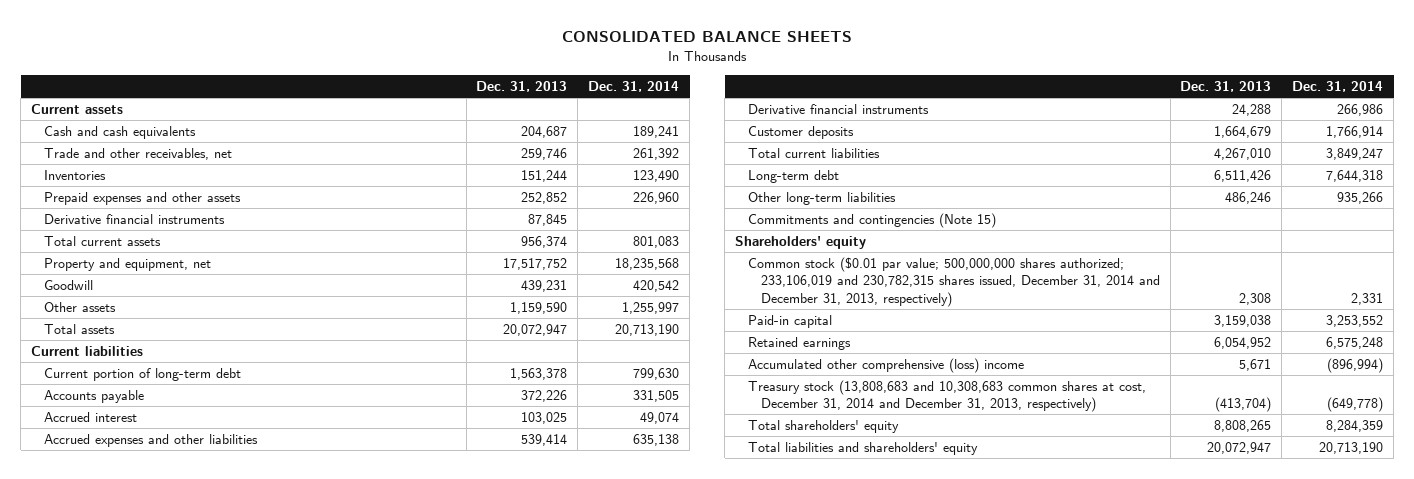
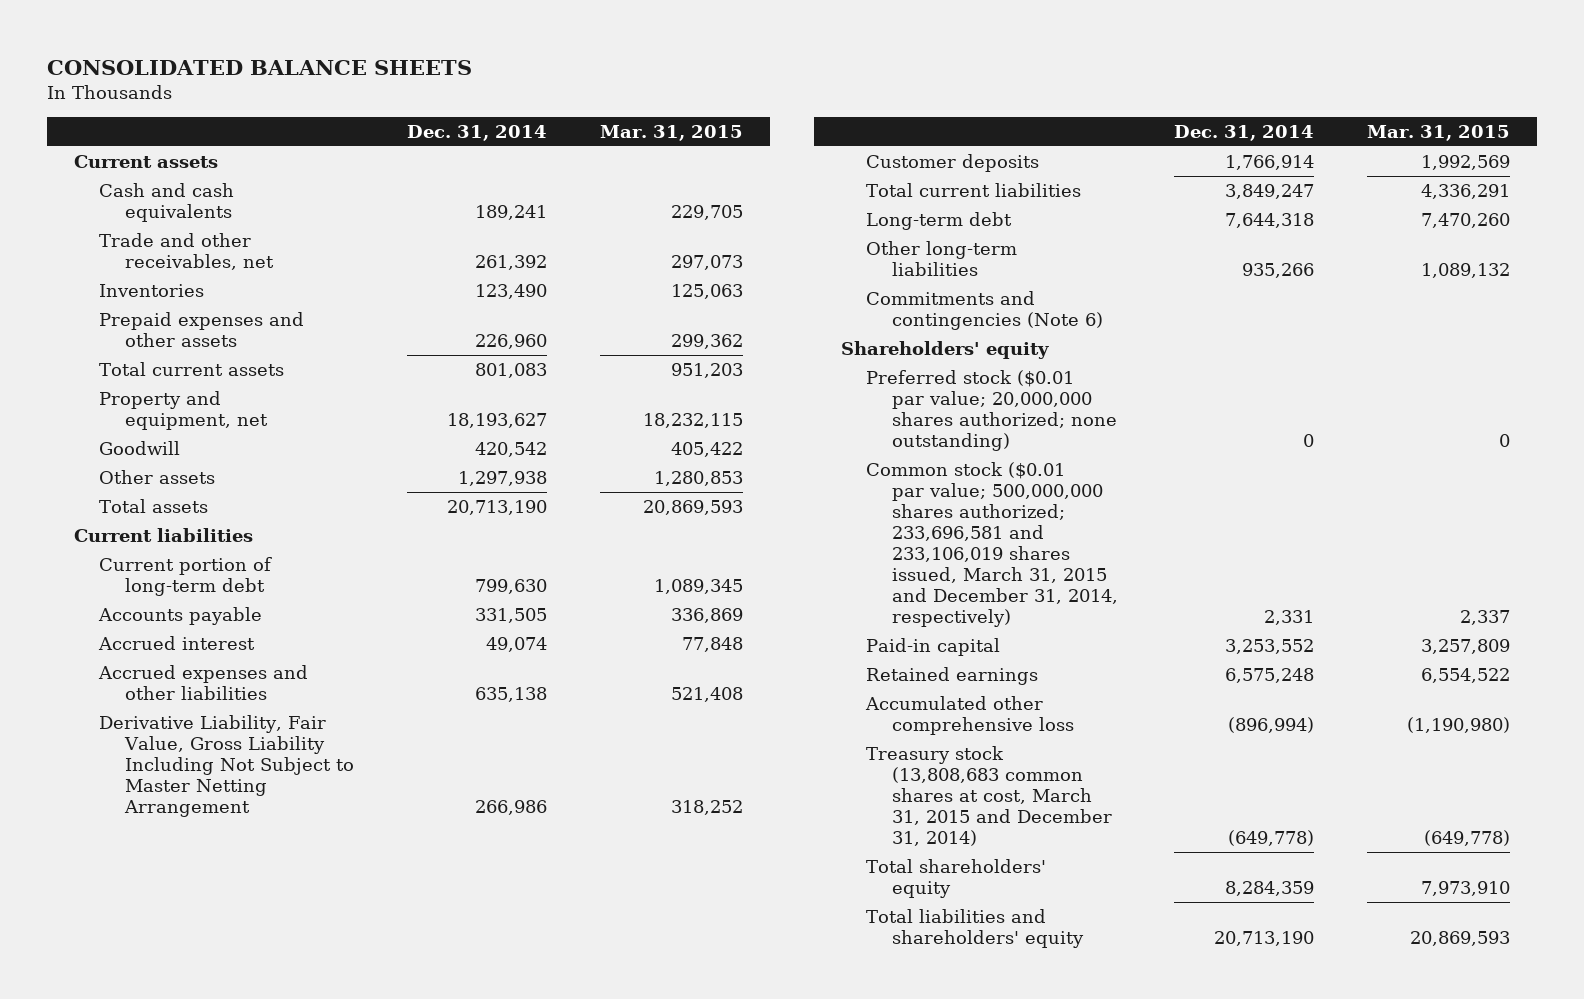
[476,81,568,93] Dec. 31, 2013 -> none
none -> [600,124,744,141] Mar. 31, 2015
[43,213,225,224] Derivative financial instruments -> none
[615,257,680,270] 18,235,568 -> [447,412,548,428] 18,193,627
[622,301,680,314] 1,255,997 -> [458,471,548,487] 1,297,938
[747,103,929,114] Derivative financial instruments -> [99,715,354,817] Derivative Liability, Fair Value, Gross Liability Including Not Subject to Master Netting Arrangement
[747,212,996,228] Commitments and contingencies (Note 15) -> [866,291,1103,330] Commitments and contingencies (Note 6)
none -> [866,370,1117,451] Preferred stock ($0.01 par value; 20,000,000 shares authorized; none outstanding)
[747,256,1160,307] Common stock ($0.01 par value; 500,000,000 shares authorized; 233,106,019 and 230,782,315 shares issued, December 31, 2014 and December 31, 2013, respectively) -> [866,462,1118,627] Common stock ($0.01 par value; 500,000,000 shares authorized; 233,696,581 and 233,106,019 shares issued, March 31, 2015 and December 31, 2014, respectively)
[747,357,1024,373] Accumulated other comprehensive (loss) income -> [865,696,1074,735] Accumulated other comprehensive loss
[747,379,1146,413] Treasury stock (13,808,683 and 10,308,683 common shares at cost, December 31, 2014 and December 31, 2013, respectively) -> [866,746,1112,846] Treasury stock (13,808,683 common shares at cost, March 31, 2015 and December 31, 2014)

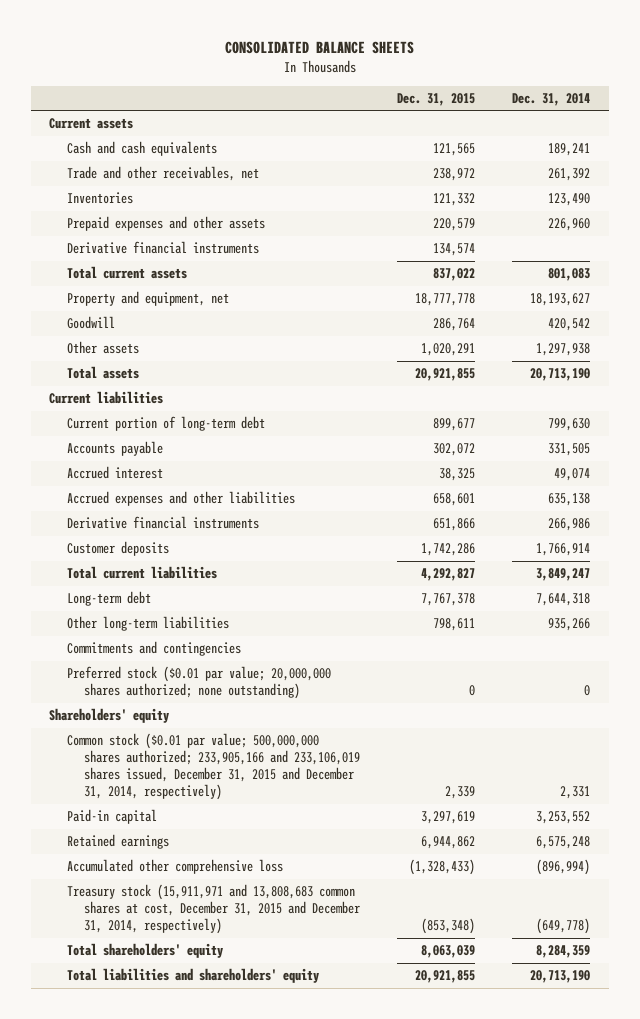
[600,124,744,141] Mar. 31, 2015 -> none
none -> [397,92,476,106] Dec. 31, 2015
none -> [66,241,259,255] Derivative financial instruments
[99,715,354,817] Derivative Liability, Fair Value, Gross Liability Including Not Subject to Master Netting Arrangement -> [66,516,259,530] Derivative financial instruments
[866,291,1103,330] Commitments and contingencies (Note 6) -> [66,641,241,657] Commitments and contingencies
[840,341,1049,360] Shareholders' equity -> [49,708,170,724] Shareholders' equity
[866,462,1118,627] Common stock ($0.01 par value; 500,000,000 shares authorized; 233,696,581 and 233,106,019 shares issued, March 31, 2015 and December 31, 2014, respectively) -> [66,733,361,801] Common stock ($0.01 par value; 500,000,000 shares authorized; 233,905,166 and 233,106,019 shares issued, December 31, 2015 and December 31, 2014, respectively)
[866,746,1112,846] Treasury stock (13,808,683 common shares at cost, March 31, 2015 and December 31, 2014) -> [66,884,361,935] Treasury stock (15,911,971 and 13,808,683 common shares at cost, December 31, 2015 and December 31, 2014, respectively)

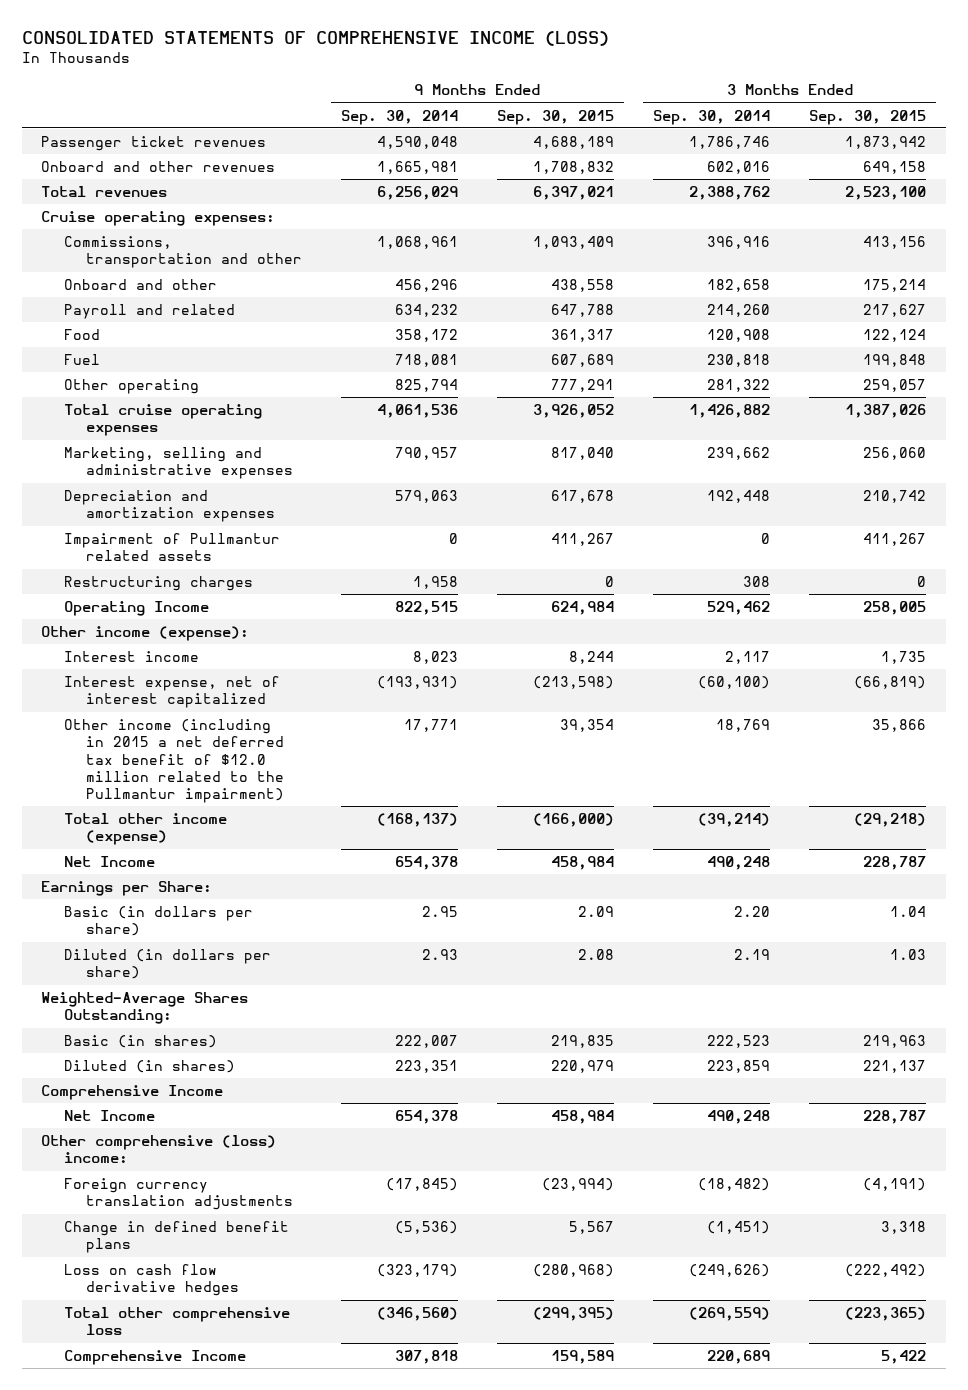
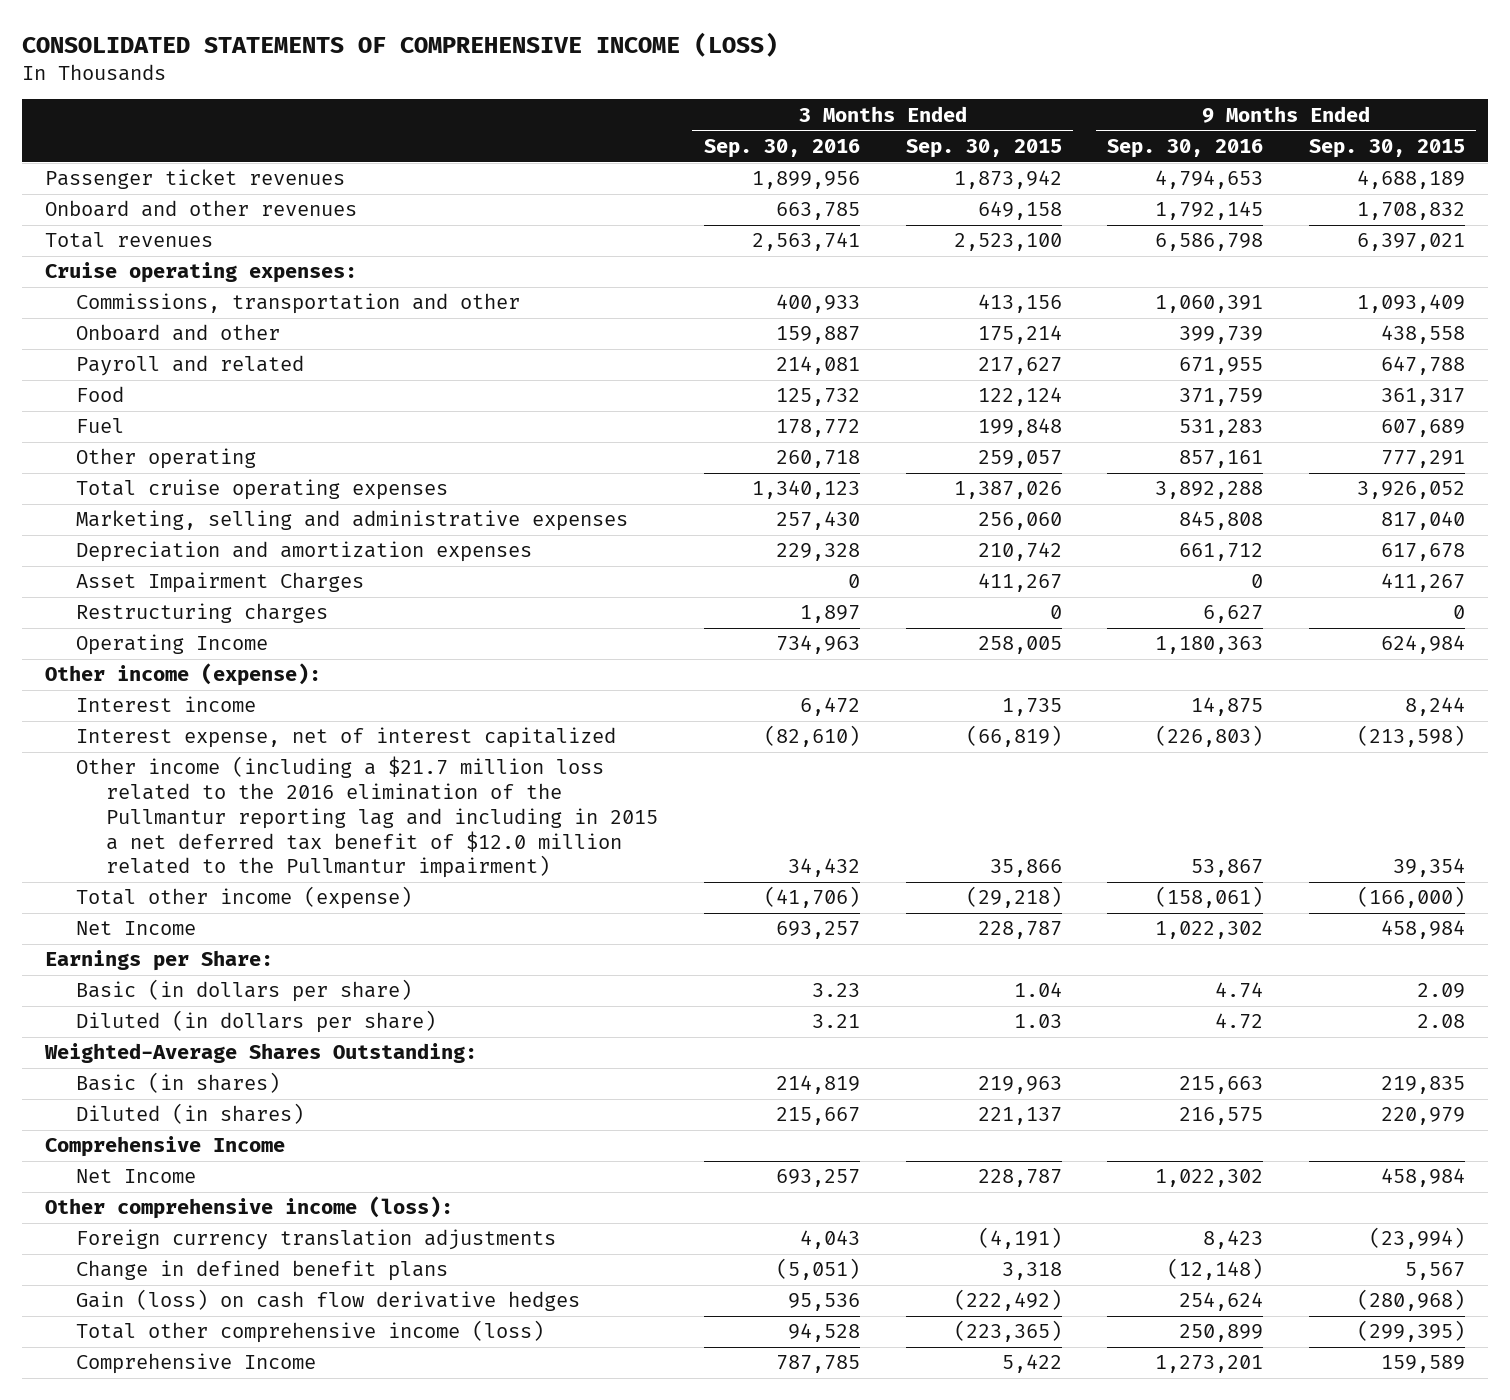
[340,109,458,125] Sep. 30, 2014 -> none
[653,109,771,125] Sep. 30, 2014 -> none
none -> [703,138,860,158] Sep. 30, 2016
none -> [1107,138,1264,158] Sep. 30, 2016
[63,533,280,562] Impairment of Pullmantur related assets -> [75,572,364,594] Asset Impairment Charges
[63,719,284,804] Other income (including in 2015 a net deferred tax benefit of $12.0 million related to the Pullmantur impairment) -> [75,756,659,879] Other income (including a $21.7 million loss related to the 2016 elimination of the Pullmantur reporting lag and including in 2015 a net deferred tax benefit of $12.0 million related to the Pullmantur impairment)
[41,1135,277,1164] Other comprehensive (loss) income: -> [45,1196,454,1220] Other comprehensive income (loss):
[63,1264,239,1297] Loss on cash flow derivative hedges -> [75,1289,580,1312] Gain (loss) on cash flow derivative hedges
[63,1307,290,1336] Total other comprehensive loss -> [75,1320,544,1344] Total other comprehensive income (loss)

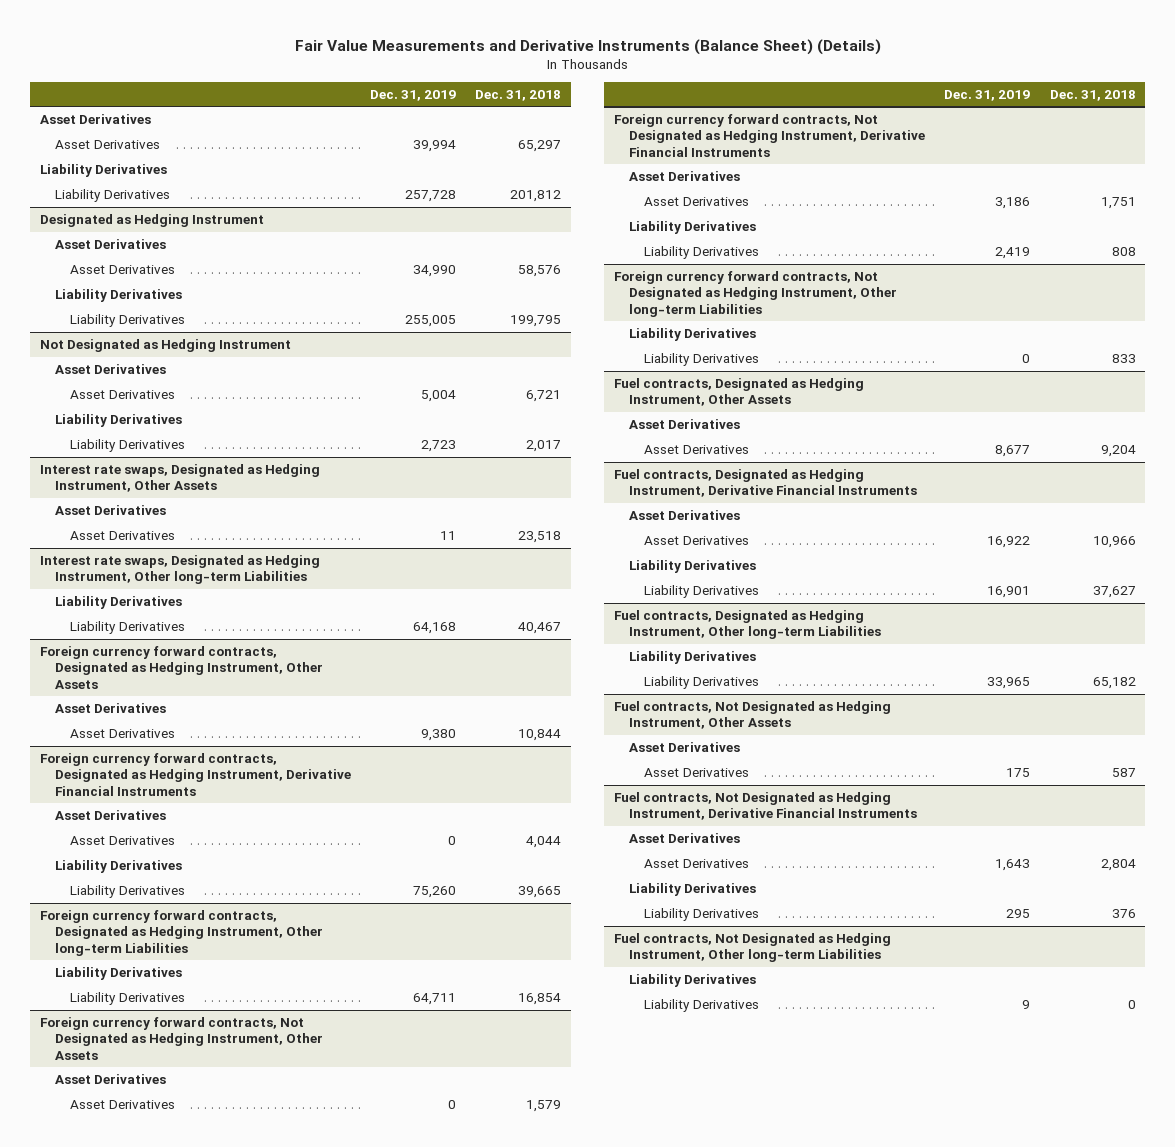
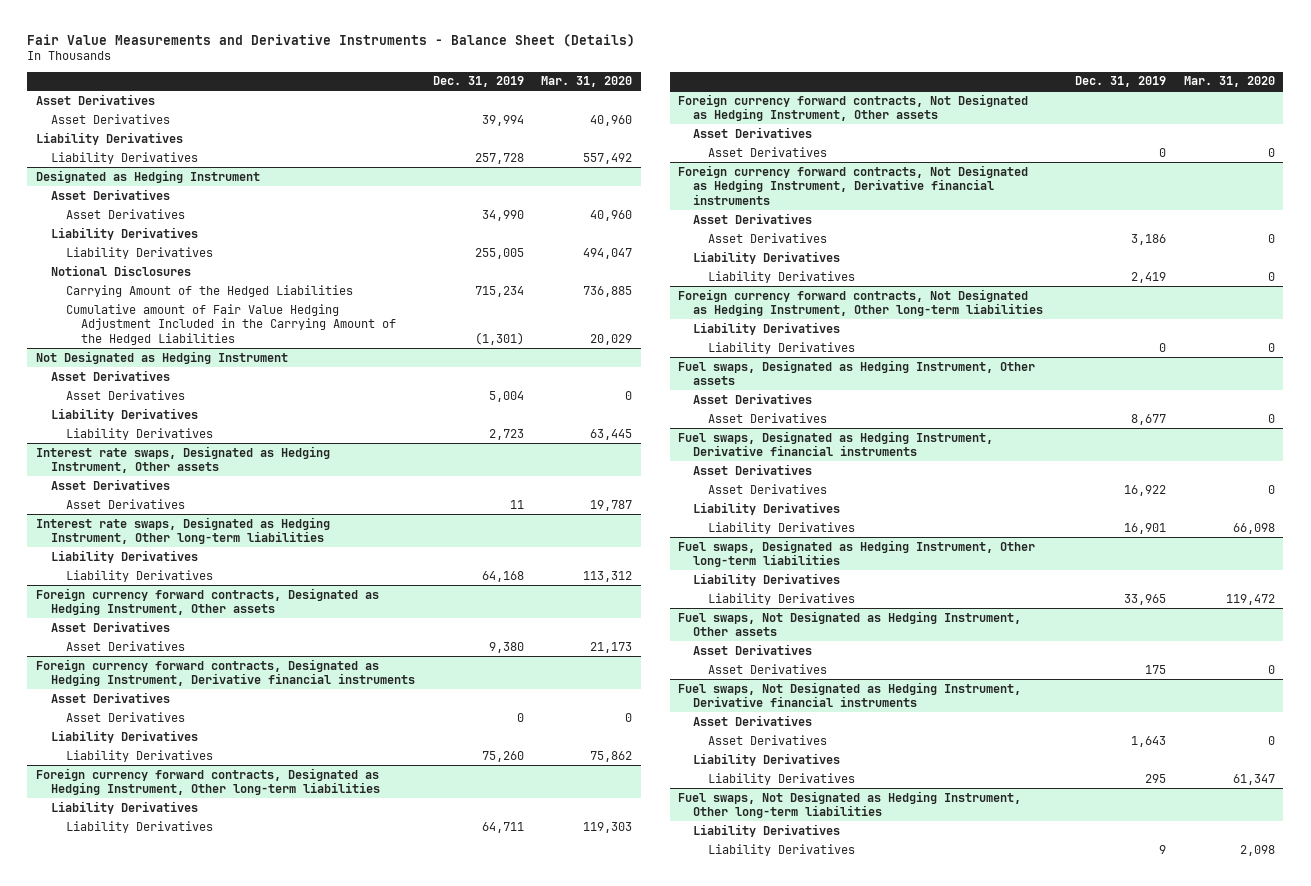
[294,38,881,55] Fair Value Measurements and Derivative Instruments (Balance Sheet) (Details) -> [27,33,636,47] Fair Value Measurements and Derivative Instruments - Balance Sheet (Details)
[475,89,562,101] Dec. 31, 2018 -> none
none -> [541,76,633,88] Mar. 31, 2020
none -> [50,264,191,276] Notional Disclosures
none -> [66,284,354,297] Carrying Amount of the Hedged Liabilities
none -> [66,303,397,345] Cumulative amount of Fair Value Hedging Adjustment Included in the Carrying Amount of the Hedged Liabilities
[39,463,320,493] Interest rate swaps, Designated as Hedging Instrument, Other Assets -> [35,445,330,474] Interest rate swaps, Designated as Hedging Instrument, Other assets
[39,554,320,585] Interest rate swaps, Designated as Hedging Instrument, Other long-term Liabilities -> [35,516,330,545] Interest rate swaps, Designated as Hedging Instrument, Other long-term liabilities
[39,645,323,689] Foreign currency forward contracts, Designated as Hedging Instrument, Other Assets -> [35,587,379,616] Foreign currency forward contracts, Designated as Hedging Instrument, Other assets
[39,752,351,796] Foreign currency forward contracts, Designated as Hedging Instrument, Derivative Financial Instruments -> [35,658,415,687] Foreign currency forward contracts, Designated as Hedging Instrument, Derivative financial instruments
[39,909,323,956] Foreign currency forward contracts, Designated as Hedging Instrument, Other long-term Liabilities -> [35,767,380,796] Foreign currency forward contracts, Designated as Hedging Instrument, Other long-term liabilities
[39,1016,323,1060] Foreign currency forward contracts, Not Designated as Hedging Instrument, Other Assets -> [678,93,1029,122] Foreign currency forward contracts, Not Designated as Hedging Instrument, Other assets
[613,113,926,157] Foreign currency forward contracts, Not Designated as Hedging Instrument, Derivative Financial Instruments -> [678,164,1029,205] Foreign currency forward contracts, Not Designated as Hedging Instrument, Derivative financial instruments
[613,270,898,317] Foreign currency forward contracts, Not Designated as Hedging Instrument, Other long-term Liabilities -> [678,288,1044,317] Foreign currency forward contracts, Not Designated as Hedging Instrument, Other long-term liabilities
[613,377,864,407] Fuel contracts, Designated as Hedging Instrument, Other Assets -> [678,359,1036,386] Fuel swaps, Designated as Hedging Instrument, Other assets
[613,468,918,498] Fuel contracts, Designated as Hedging Instrument, Derivative Financial Instruments -> [678,430,994,457] Fuel swaps, Designated as Hedging Instrument, Derivative financial instruments
[613,609,882,640] Fuel contracts, Designated as Hedging Instrument, Other long-term Liabilities -> [678,539,1036,568] Fuel swaps, Designated as Hedging Instrument, Other long-term liabilities
[613,700,891,730] Fuel contracts, Not Designated as Hedging Instrument, Other Assets -> [678,610,1022,637] Fuel swaps, Not Designated as Hedging Instrument, Other assets
[613,791,918,821] Fuel contracts, Not Designated as Hedging Instrument, Derivative Financial Instruments -> [678,681,1022,708] Fuel swaps, Not Designated as Hedging Instrument, Derivative financial instruments
[613,932,891,963] Fuel contracts, Not Designated as Hedging Instrument, Other long-term Liabilities -> [678,790,1022,819] Fuel swaps, Not Designated as Hedging Instrument, Other long-term liabilities

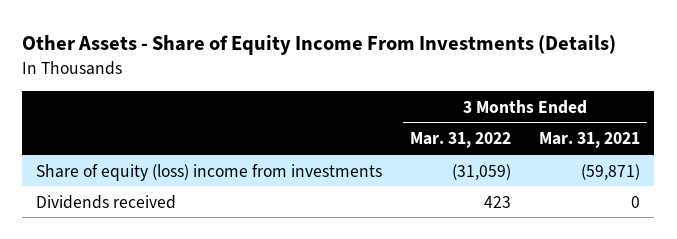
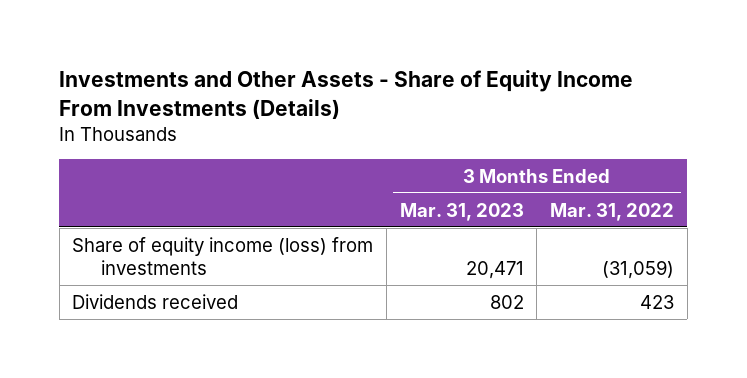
[22,34,617,55] Other Assets - Share of Equity Income From Investments (Details) -> [59,70,634,119] Investments and Other Assets - Share of Equity Income From Investments (Details)
[539,132,641,149] Mar. 31, 2021 -> none
none -> [399,202,524,221] Mar. 31, 2023
[36,163,383,181] Share of equity (loss) income from investments -> [72,236,374,275] Share of equity income (loss) from investments

